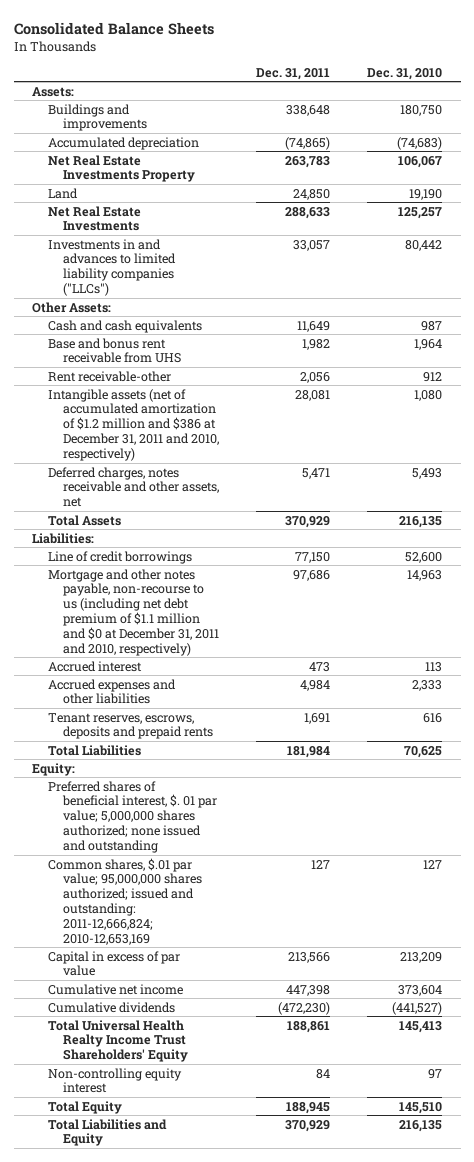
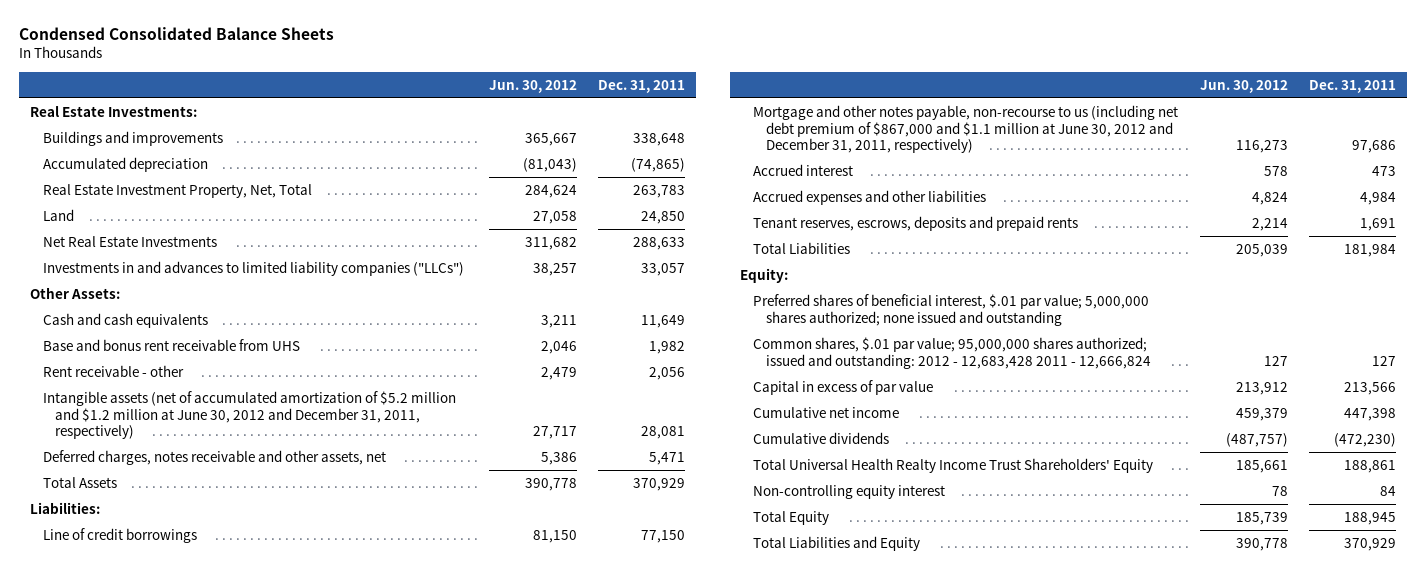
[13,21,214,35] Consolidated Balance Sheets -> [19,27,335,41] Condensed Consolidated Balance Sheets
[367,67,443,80] Dec. 31, 2010 -> none
none -> [488,79,577,93] Jun. 30, 2012
[32,86,75,97] Assets: -> none
none -> [29,105,197,117] Real Estate Investments:
[47,154,195,183] Net Real Estate Investments Property -> [42,183,312,198] Real Estate Investment Property, Net, Total
[47,370,171,382] Rent receivable-other -> [42,364,184,377] Rent receivable - other
[47,388,219,462] Intangible assets (net of accumulated amortization of $1.2 million and $386 at December 31, 2011 and 2010, respectively) -> [42,390,456,440] Intangible assets (net of accumulated amortization of $5.2 million and $1.2 million at June 30, 2012 and December 31, 2011, respectively)
[47,568,219,656] Mortgage and other notes payable, non-recourse to us (including net debt premium of $1.1 million and $0 at December 31, 2011 and 2010, respectively) -> [753,104,1179,154] Mortgage and other notes payable, non-recourse to us (including net debt premium of $867,000 and $1.1 million at June 30, 2012 and December 31, 2011, respectively)
[47,780,217,854] Preferred shares of beneficial interest, $. 01 par value; 5,000,000 shares authorized; none issued and outstanding -> [753,293,1150,326] Preferred shares of beneficial interest, $.01 par value; 5,000,000 shares authorized; none issued and outstanding
[47,857,202,945] Common shares, $.01 par value; 95,000,000 shares authorized; issued and outstanding: 2011-12,666,824; 2010-12,653,169 -> [753,336,1152,369] Common shares, $.01 par value; 95,000,000 shares authorized; issued and outstanding: 2012 - 12,683,428 2011 - 12,666,824

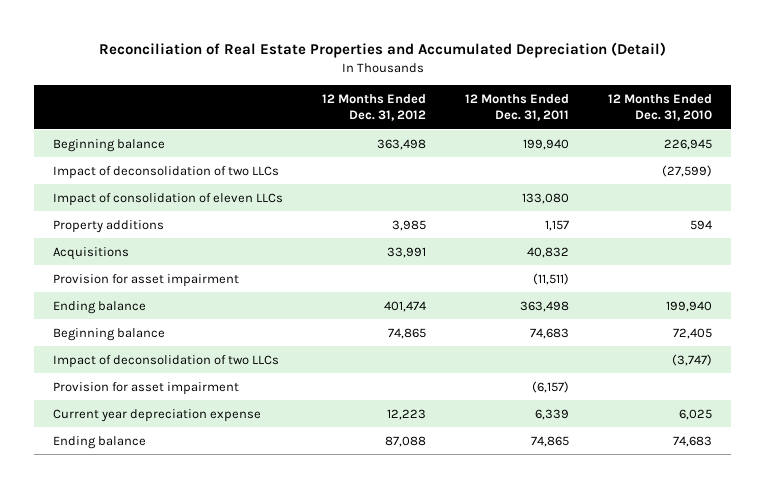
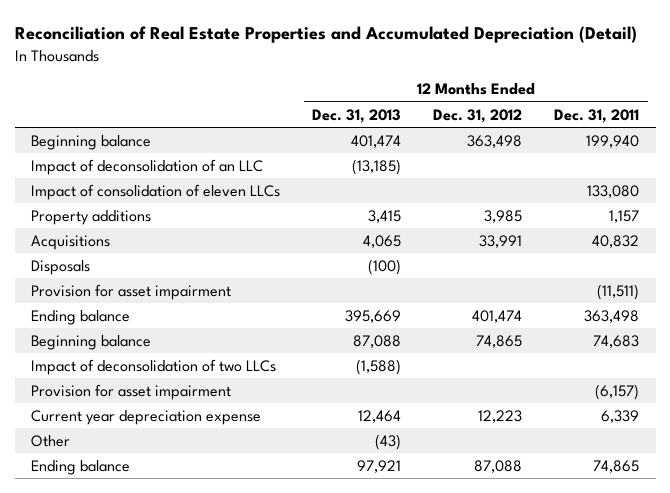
[607,93,712,122] 12 Months Ended Dec. 31, 2010 -> none
none -> [312,108,402,123] Dec. 31, 2013
[53,165,280,179] Impact of deconsolidation of two LLCs -> [30,158,263,175] Impact of deconsolidation of an LLC
none -> [30,259,90,275] Disposals
none -> [30,434,70,447] Other

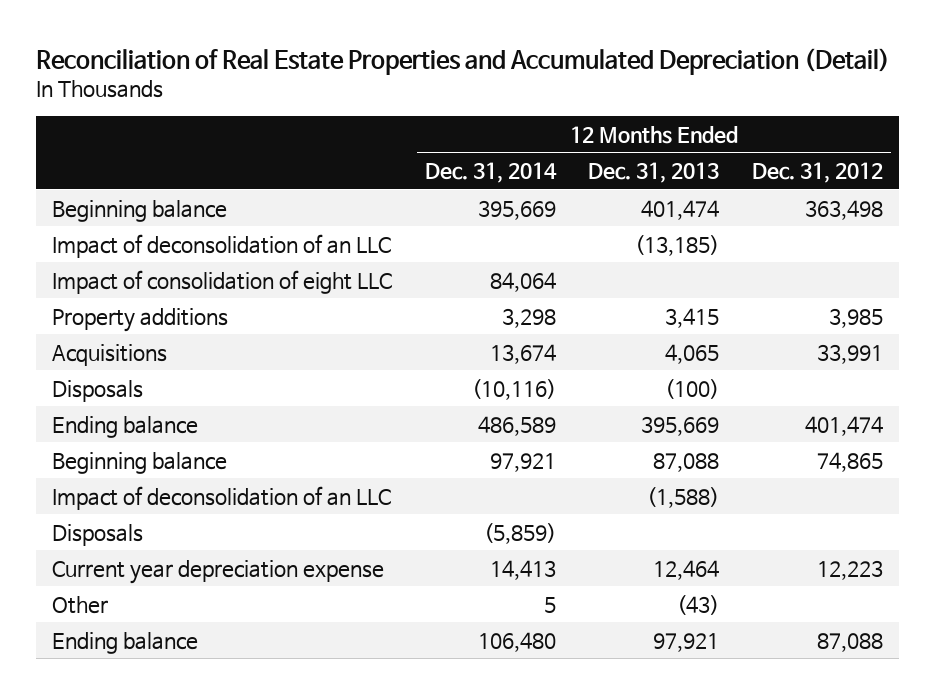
[554,108,640,123] Dec. 31, 2011 -> none
none -> [424,161,557,183] Dec. 31, 2014
[30,183,280,200] Impact of consolidation of eleven LLCs -> [52,269,393,294] Impact of consolidation of eight LLC
[30,283,231,300] Provision for asset impairment -> none
[30,358,276,375] Impact of deconsolidation of two LLCs -> [52,485,392,510] Impact of deconsolidation of an LLC
[30,383,231,400] Provision for asset impairment -> [52,523,144,546] Disposals

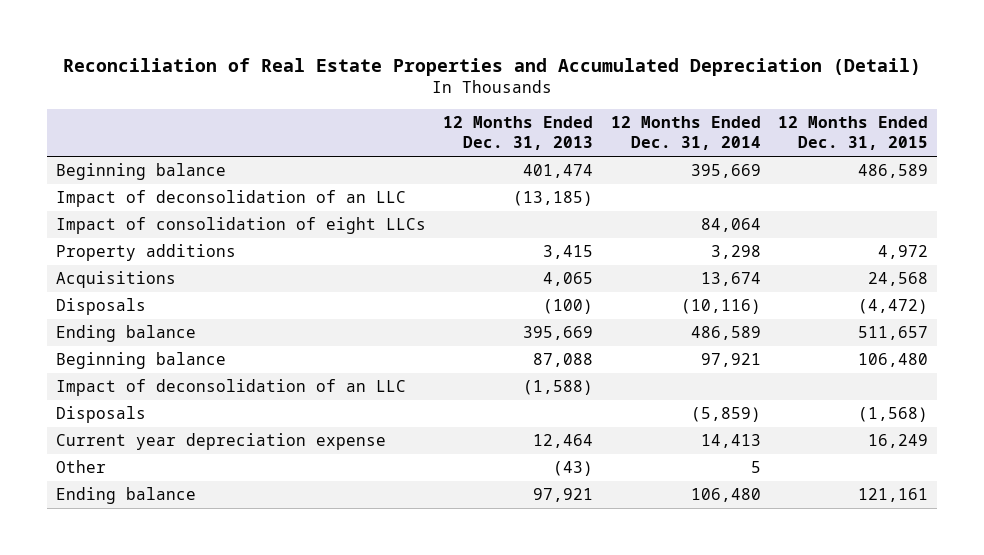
[752,161,884,183] Dec. 31, 2012 -> none
none -> [778,116,929,151] 12 Months Ended Dec. 31, 2015
[52,269,393,294] Impact of consolidation of eight LLC -> [55,217,426,235] Impact of consolidation of eight LLCs

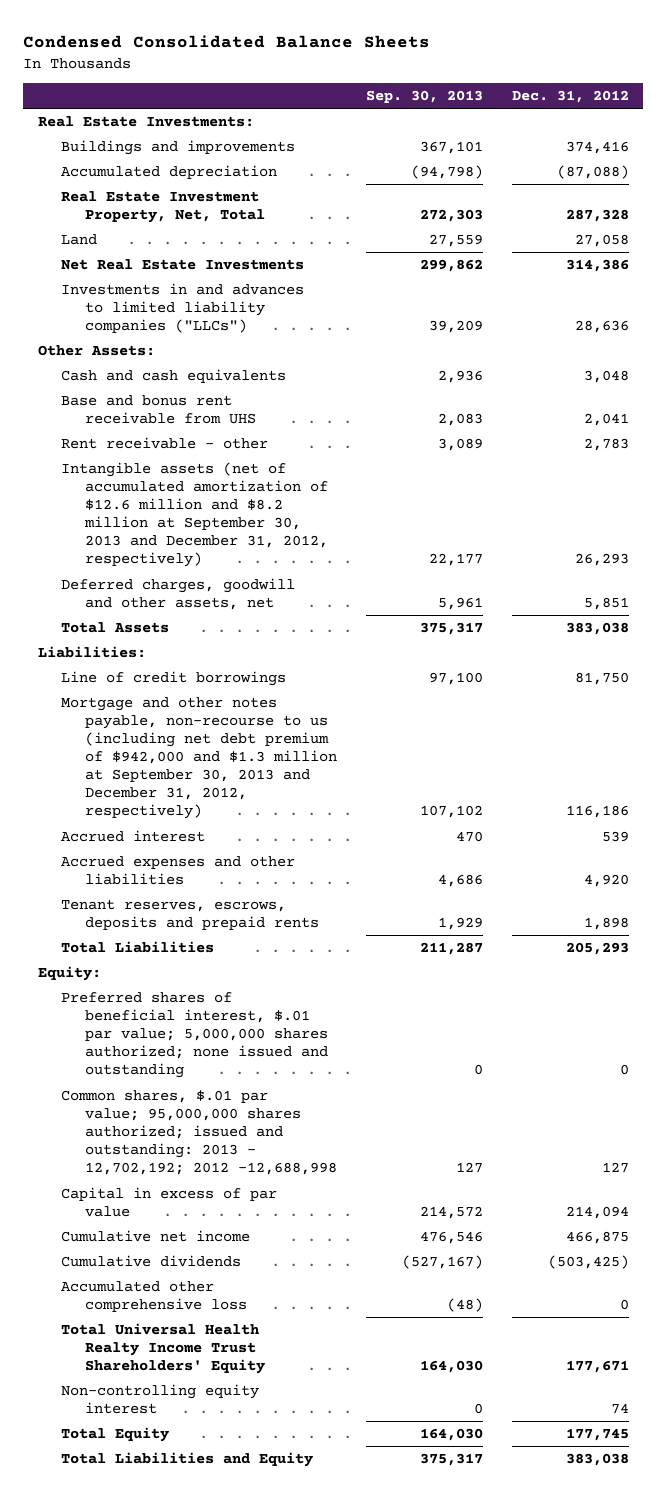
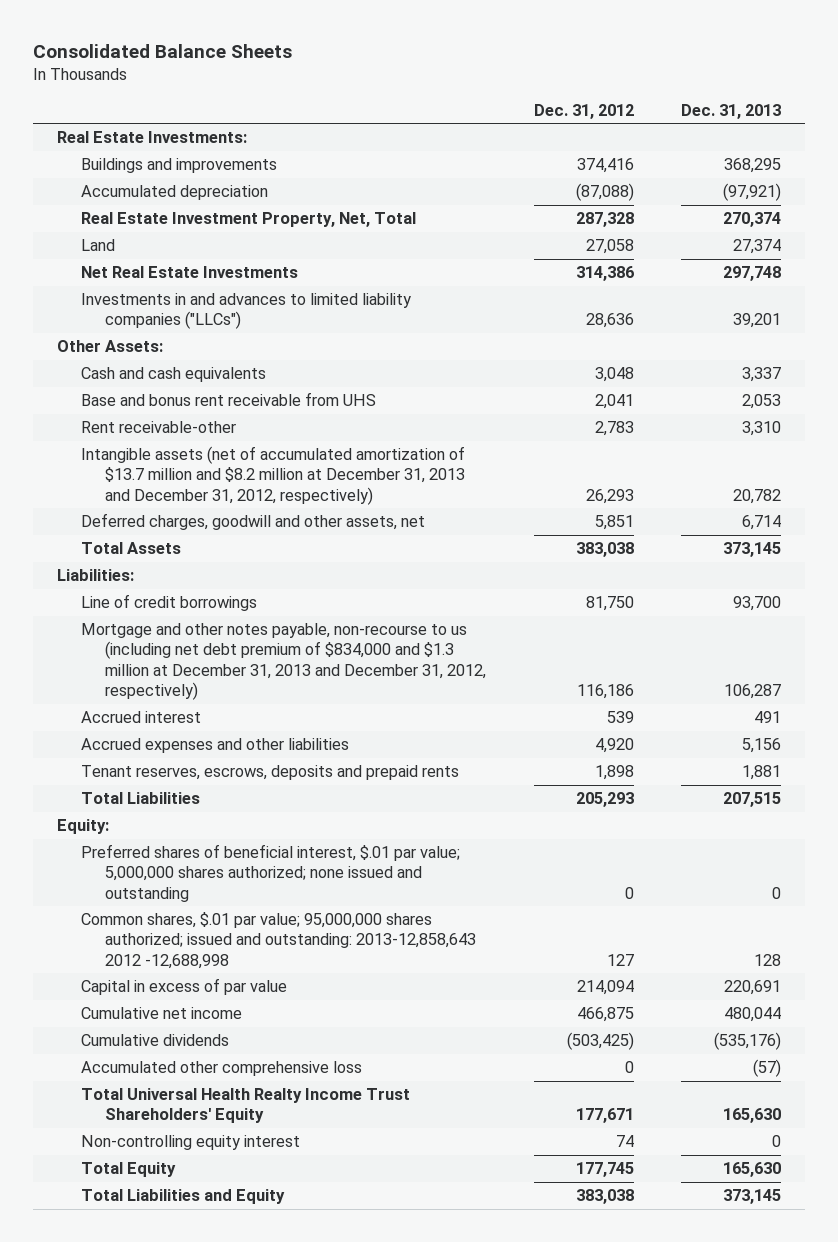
[23,35,431,49] Condensed Consolidated Balance Sheets -> [32,44,292,59] Consolidated Balance Sheets
[366,90,484,104] Sep. 30, 2013 -> none
none -> [681,103,782,119] Dec. 31, 2013
[61,437,269,450] Rent receivable - other -> [80,421,236,434] Rent receivable-other
[61,462,329,568] Intangible assets (net of accumulated amortization of $12.6 million and $8.2 million at September 30, 2013 and December 31, 2012, respectively) -> [80,446,465,505] Intangible assets (net of accumulated amortization of $13.7 million and $8.2 million at December 31, 2013 and December 31, 2012, respectively)
[61,697,338,820] Mortgage and other notes payable, non-recourse to us (including net debt premium of $942,000 and $1.3 million at September 30, 2013 and December 31, 2012, respectively) -> [80,623,486,700] Mortgage and other notes payable, non-recourse to us (including net debt premium of $834,000 and $1.3 million at December 31, 2013 and December 31, 2012, respectively)
[61,1090,338,1176] Common shares, $.01 par value; 95,000,000 shares authorized; issued and outstanding: 2013 - 12,702,192; 2012 -12,688,998 -> [80,912,476,969] Common shares, $.01 par value; 95,000,000 shares authorized; issued and outstanding: 2013-12,858,643 2012 -12,688,998

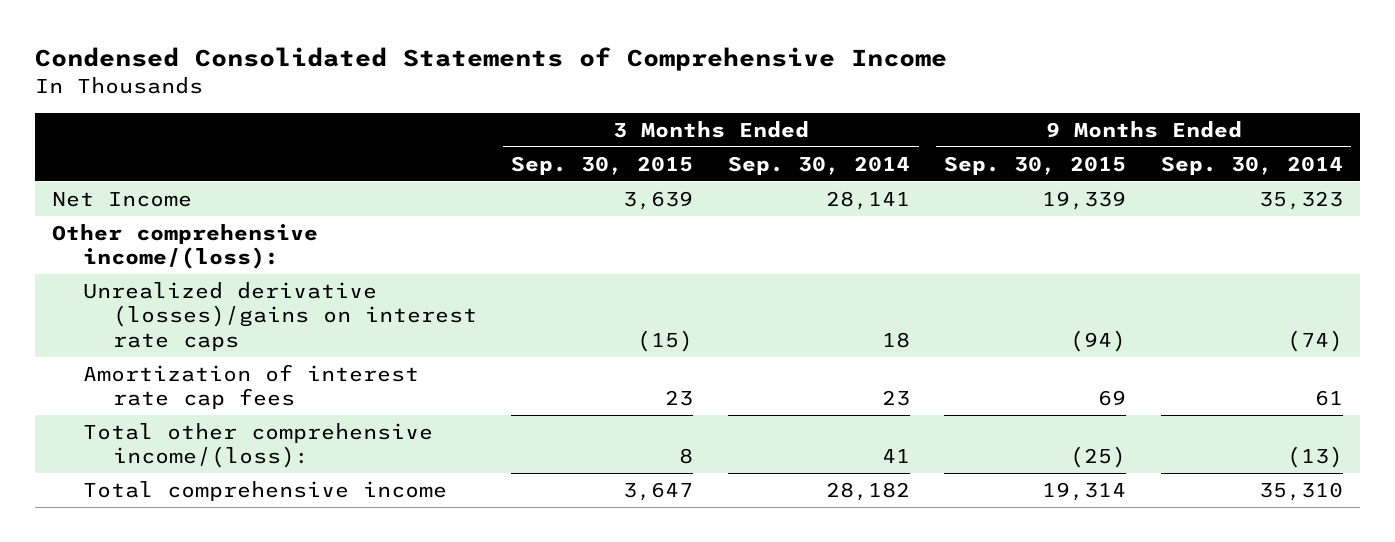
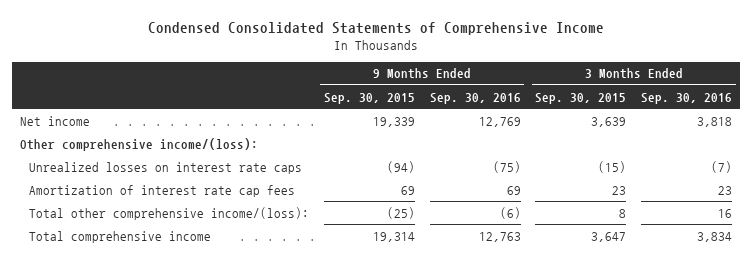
[727,155,910,175] Sep. 30, 2014 -> none
[1160,155,1343,175] Sep. 30, 2014 -> none
none -> [429,92,521,104] Sep. 30, 2016
none -> [641,92,733,104] Sep. 30, 2016
[52,191,193,207] Net Income -> [19,115,90,126] Net income
[82,281,478,351] Unrealized derivative (losses)/gains on interest rate caps -> [28,161,302,174] Unrealized losses on interest rate caps

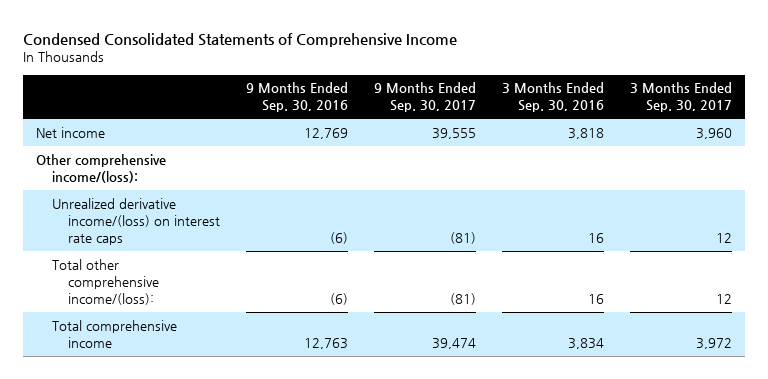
[323,92,415,104] Sep. 30, 2015 -> none
[535,92,627,104] Sep. 30, 2015 -> none
none -> [373,82,476,113] 9 Months Ended Sep. 30, 2017
none -> [629,82,732,113] 3 Months Ended Sep. 30, 2017
[28,184,295,197] Amortization of interest rate cap fees -> none
[28,161,302,174] Unrealized losses on interest rate caps -> [52,197,220,245] Unrealized derivative income/(loss) on interest rate caps
[492,160,521,173] (75) -> [329,231,348,244] (6)
[711,160,733,173] (7) -> [587,232,604,243] 16

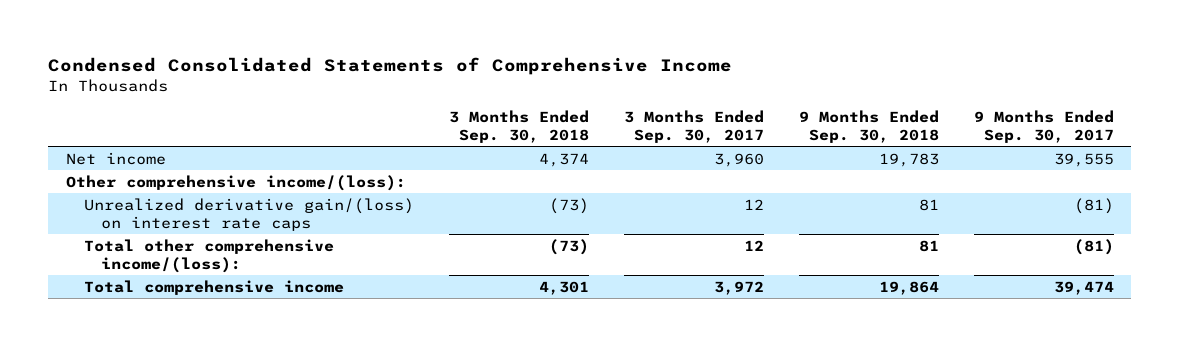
[245,82,348,113] 9 Months Ended Sep. 30, 2016 -> none
[501,82,604,113] 3 Months Ended Sep. 30, 2016 -> none
none -> [448,109,589,143] 3 Months Ended Sep. 30, 2018
none -> [798,109,939,143] 9 Months Ended Sep. 30, 2018
[52,197,220,245] Unrealized derivative income/(loss) on interest rate caps -> [83,197,414,231] Unrealized derivative gain/(loss) on interest rate caps

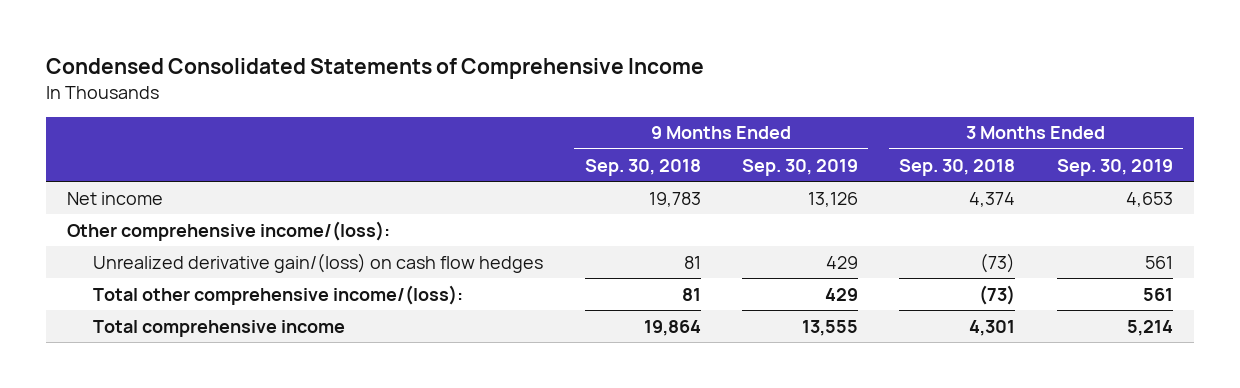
[623,109,764,143] 3 Months Ended Sep. 30, 2017 -> none
[973,109,1114,143] 9 Months Ended Sep. 30, 2017 -> none
none -> [742,158,859,176] Sep. 30, 2019
none -> [1056,158,1173,176] Sep. 30, 2019
[83,197,414,231] Unrealized derivative gain/(loss) on interest rate caps -> [93,252,544,273] Unrealized derivative gain/(loss) on cash flow hedges

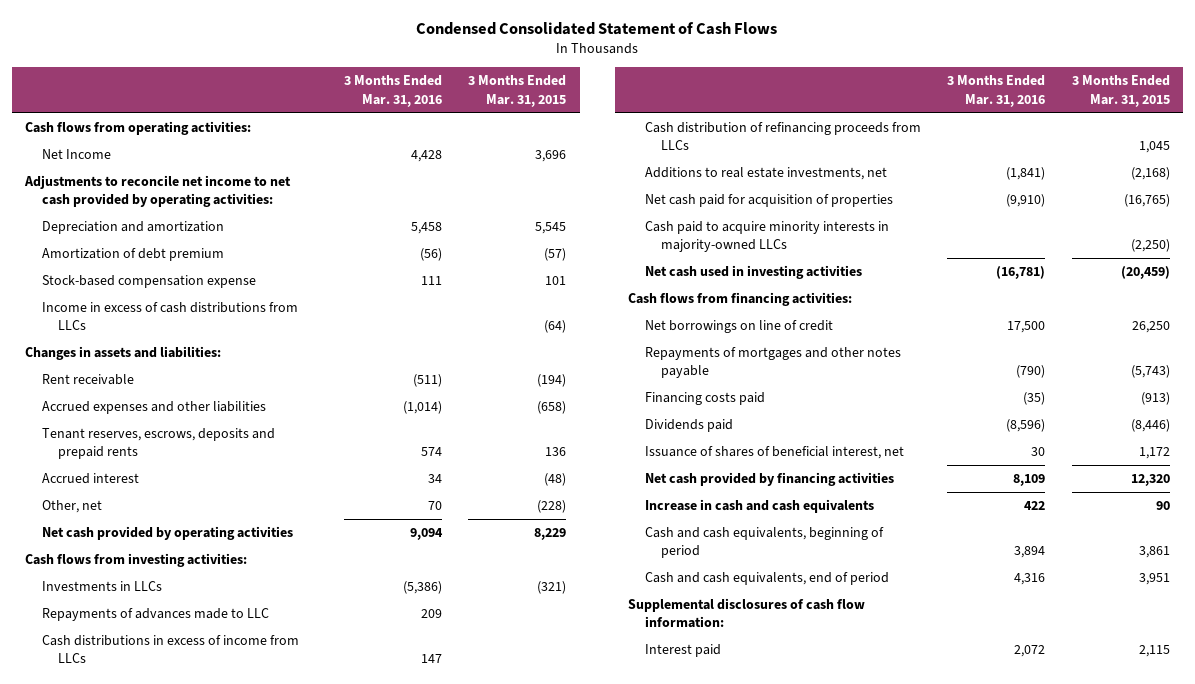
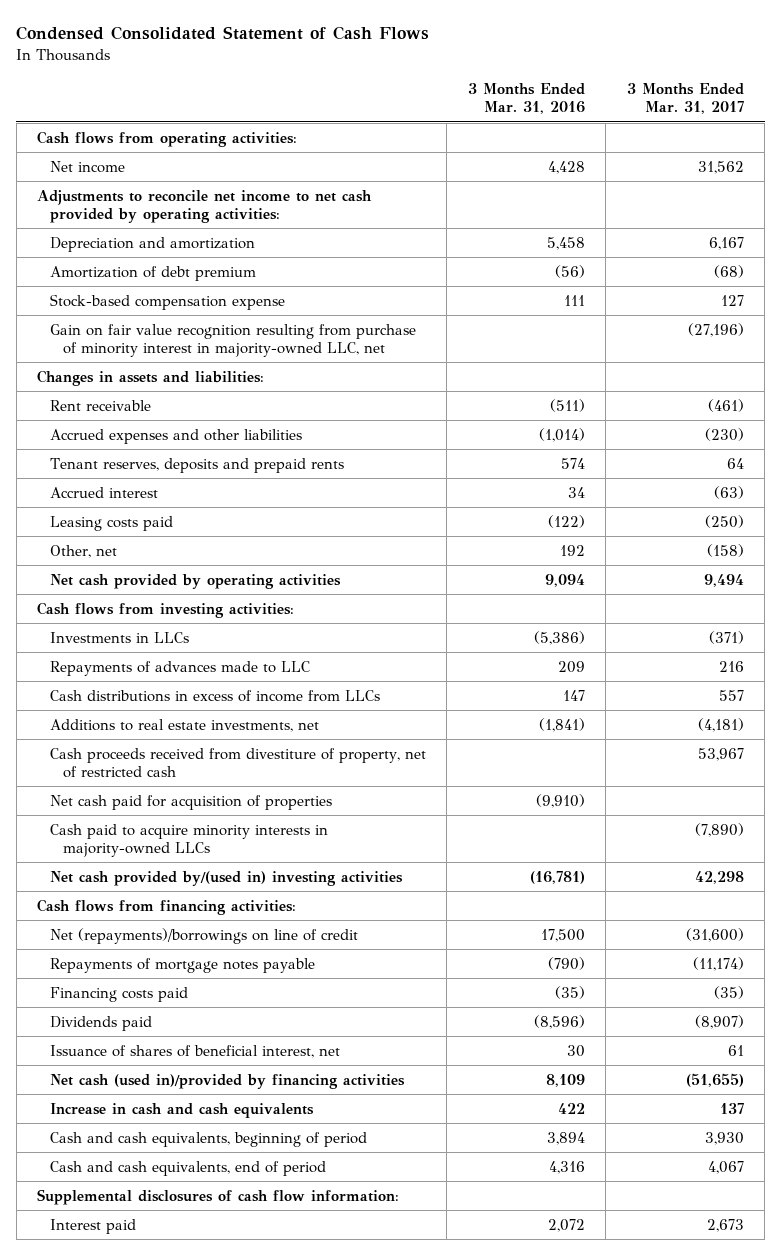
[468,75,567,107] 3 Months Ended Mar. 31, 2015 -> none
none -> [626,83,744,115] 3 Months Ended Mar. 31, 2017
[41,149,111,160] Net Income -> [49,160,125,173] Net income
[41,302,298,331] Income in excess of cash distributions from LLCs -> none
none -> [49,323,416,357] Gain on fair value recognition resulting from purchase of minority interest in majority-owned LLC, net
[41,428,275,460] Tenant reserves, escrows, deposits and prepaid rents -> [49,457,344,473] Tenant reserves, deposits and prepaid rents
none -> [49,515,173,531] Leasing costs paid
[428,501,443,511] 70 -> [559,544,585,556] 192
[644,122,921,151] Cash distribution of refinancing proceeds from LLCs -> none
none -> [49,747,426,778] Cash proceeds received from divestiture of property, net of restricted cash
[644,265,862,280] Net cash used in investing activities -> [49,870,403,886] Net cash provided by/(used in) investing activities
[644,320,833,334] Net borrowings on line of credit -> [49,927,358,944] Net (repayments)/borrowings on line of credit
[644,347,901,379] Repayments of mortgages and other notes payable -> [49,957,315,973] Repayments of mortgage notes payable
[644,472,894,487] Net cash provided by financing activities -> [49,1073,405,1089] Net cash (used in)/provided by financing activities

